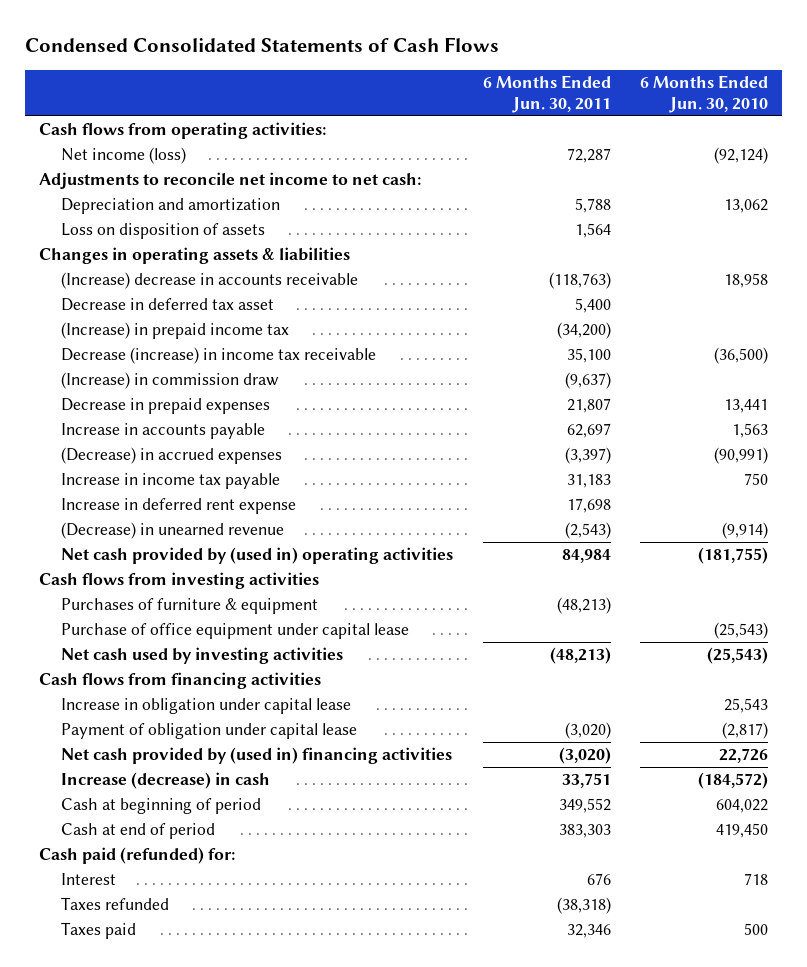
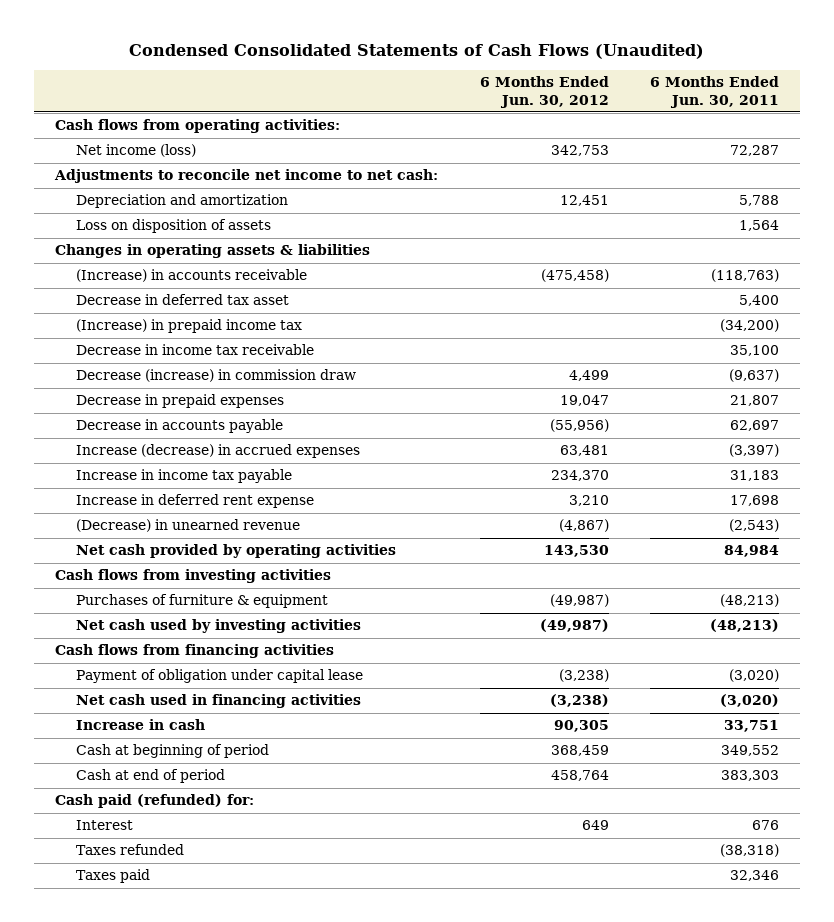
[24,36,499,52] Condensed Consolidated Statements of Cash Flows -> [129,43,705,59] Condensed Consolidated Statements of Cash Flows (Unaudited)
[639,75,768,113] 6 Months Ended Jun. 30, 2010 -> none
none -> [479,76,609,108] 6 Months Ended Jun. 30, 2012
[61,272,359,290] (Increase) decrease in accounts receivable -> [76,269,308,283] (Increase) in accounts receivable
[61,347,377,365] Decrease (increase) in income tax receivable -> [76,344,315,356] Decrease in income tax receivable
[61,372,280,390] (Increase) in commission draw -> [76,369,357,383] Decrease (increase) in commission draw
[61,423,266,440] Increase in accounts payable -> [76,419,284,434] Decrease in accounts payable
[61,447,283,465] (Decrease) in accrued expenses -> [76,444,361,459] Increase (decrease) in accrued expenses
[61,547,454,565] Net cash provided by (used in) operating activities -> [76,544,397,559] Net cash provided by operating activities
[61,623,410,640] Purchase of office equipment under capital lease -> none
[61,698,352,715] Increase in obligation under capital lease -> none
[61,747,453,765] Net cash provided by (used in) financing activities -> [76,694,362,709] Net cash used in financing activities
[61,772,271,790] Increase (decrease) in cash -> [76,719,206,731] Increase in cash

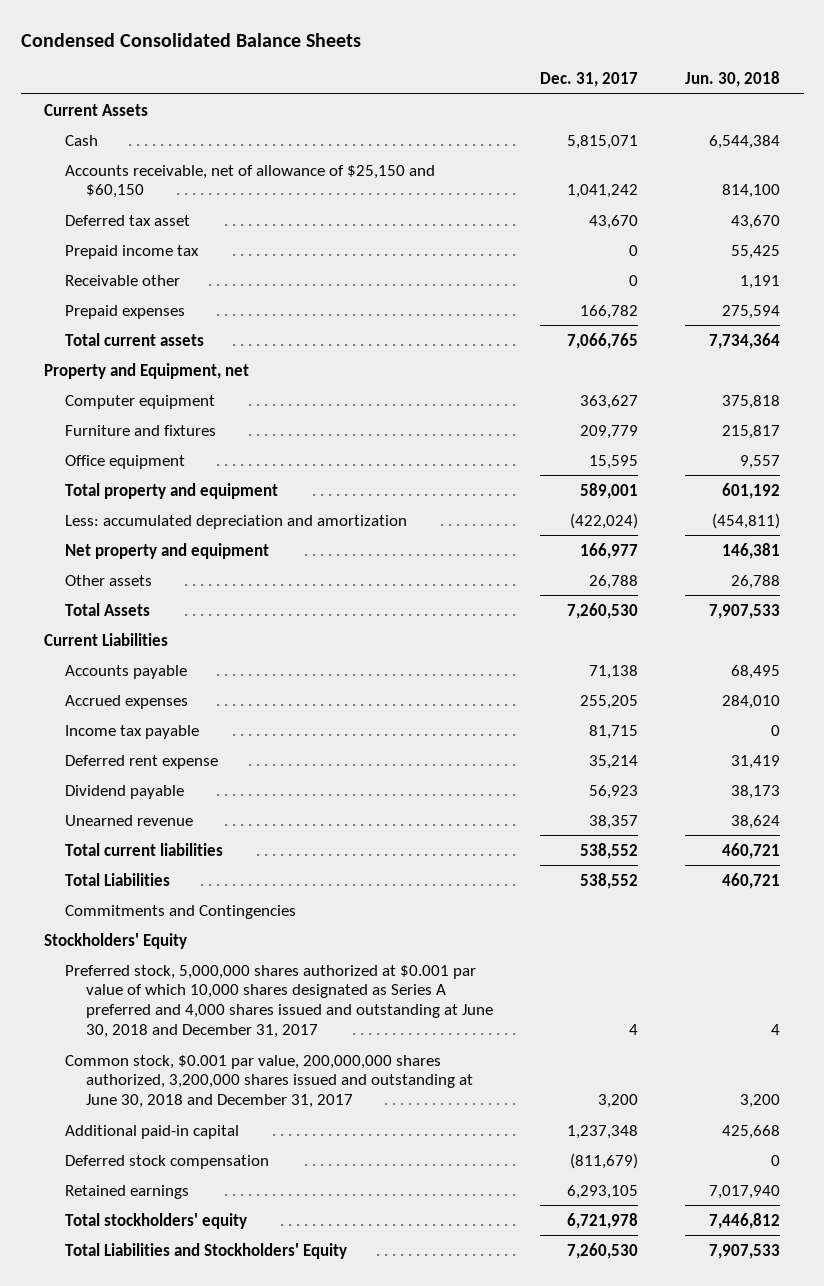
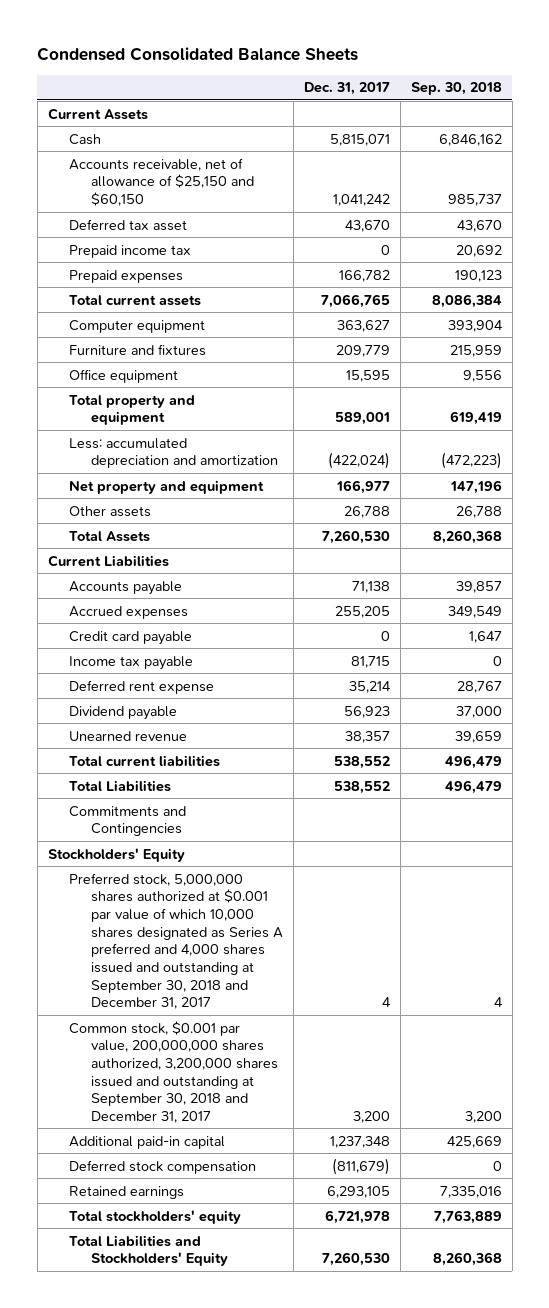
[685,71,781,88] Jun. 30, 2018 -> none
none -> [410,82,502,96] Sep. 30, 2018
[65,274,181,286] Receivable other -> none
[44,362,250,379] Property and Equipment, net -> none
none -> [69,630,193,645] Credit card payable
[65,964,493,1039] Preferred stock, 5,000,000 shares authorized at $0.001 par value of which 10,000 shares designated as Series A preferred and 4,000 shares issued and outstanding at June 30, 2018 and December 31, 2017 -> [69,872,283,1010] Preferred stock, 5,000,000 shares authorized at $0.001 par value of which 10,000 shares designated as Series A preferred and 4,000 shares issued and outstanding at September 30, 2018 and December 31, 2017
[65,1054,473,1109] Common stock, $0.001 par value, 200,000,000 shares authorized, 3,200,000 shares issued and outstanding at June 30, 2018 and December 31, 2017 -> [69,1020,278,1123] Common stock, $0.001 par value, 200,000,000 shares authorized, 3,200,000 shares issued and outstanding at September 30, 2018 and December 31, 2017

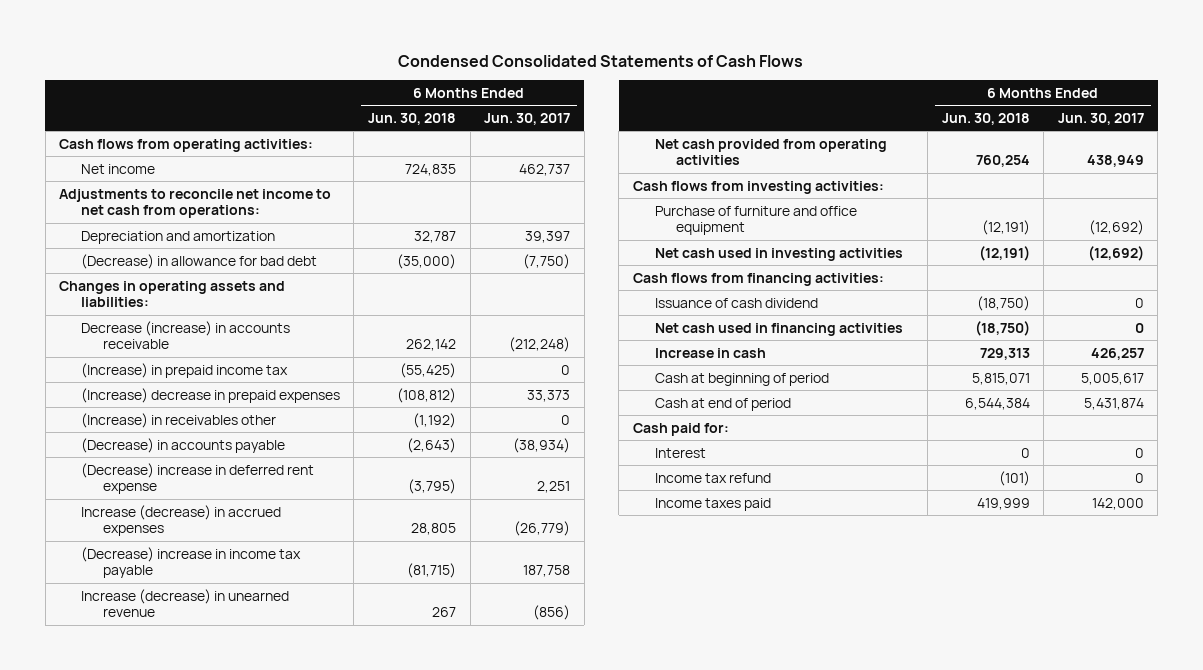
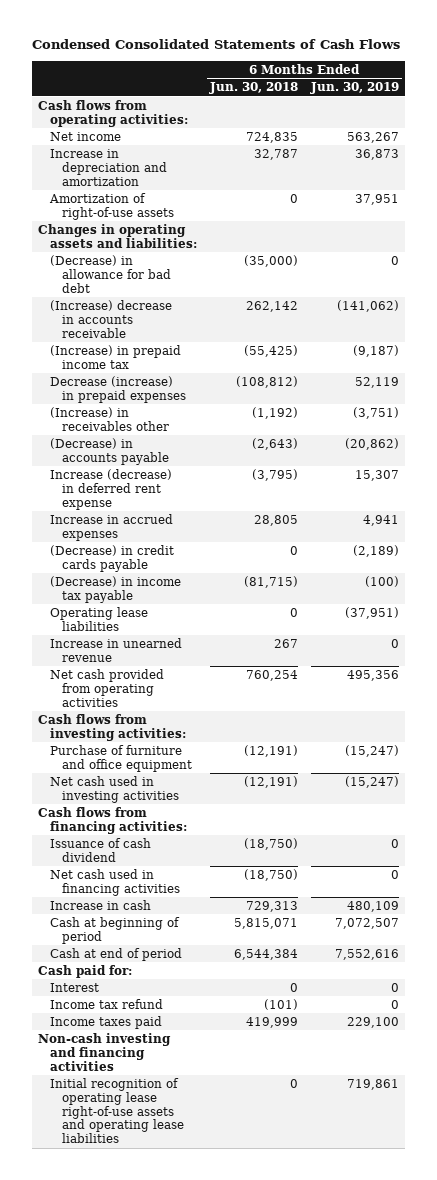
[484,112,571,125] Jun. 30, 2017 -> none
none -> [309,82,399,95] Jun. 30, 2019
[59,188,332,219] Adjustments to reconcile net income to net cash from operations: -> none
[80,230,275,244] Depreciation and amortization -> [49,148,167,186] Increase in depreciation and amortization
none -> [48,192,174,220] Amortization of right-of-use assets
[80,253,317,269] (Decrease) in allowance for bad debt -> [49,254,171,293] (Decrease) in allowance for bad debt
[80,320,290,350] Decrease (increase) in accounts receivable -> [49,299,172,338] (Increase) decrease in accounts receivable
[80,387,340,403] (Increase) decrease in prepaid expenses -> [49,375,186,403] Decrease (increase) in prepaid expenses
[80,462,314,495] (Decrease) increase in deferred rent expense -> [49,468,172,510] Increase (decrease) in deferred rent expense
[80,504,281,537] Increase (decrease) in accrued expenses -> [49,513,173,541] Increase in accrued expenses
none -> [49,544,174,572] (Decrease) in credit cards payable
[80,546,301,579] (Decrease) increase in income tax payable -> [49,575,181,603] (Decrease) in income tax payable
none -> [49,606,148,631] Operating lease liabilities
[80,588,289,618] Increase (decrease) in unearned revenue -> [49,637,182,662] Increase in unearned revenue
none -> [38,1032,172,1071] Non-cash investing and financing activities
none -> [49,1077,184,1144] Initial recognition of operating lease right-of-use assets and operating lease liabilities

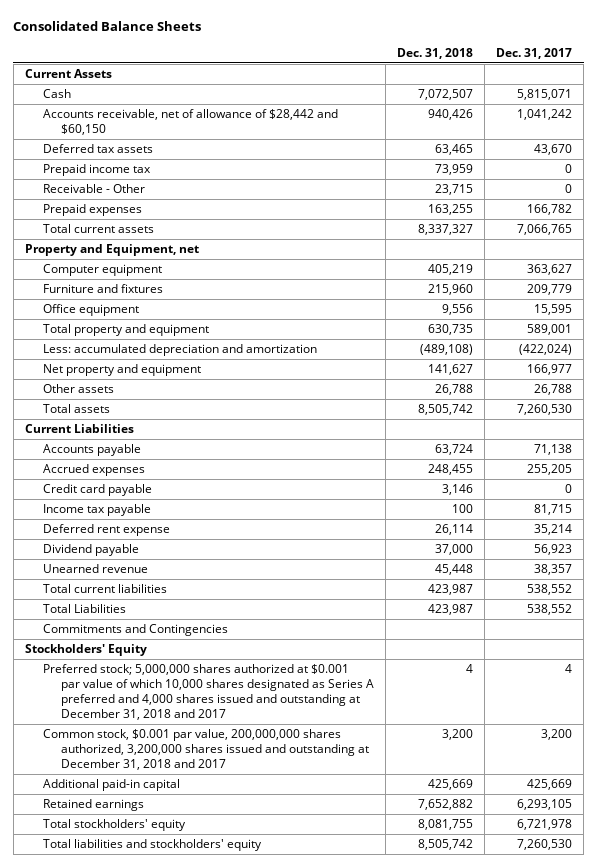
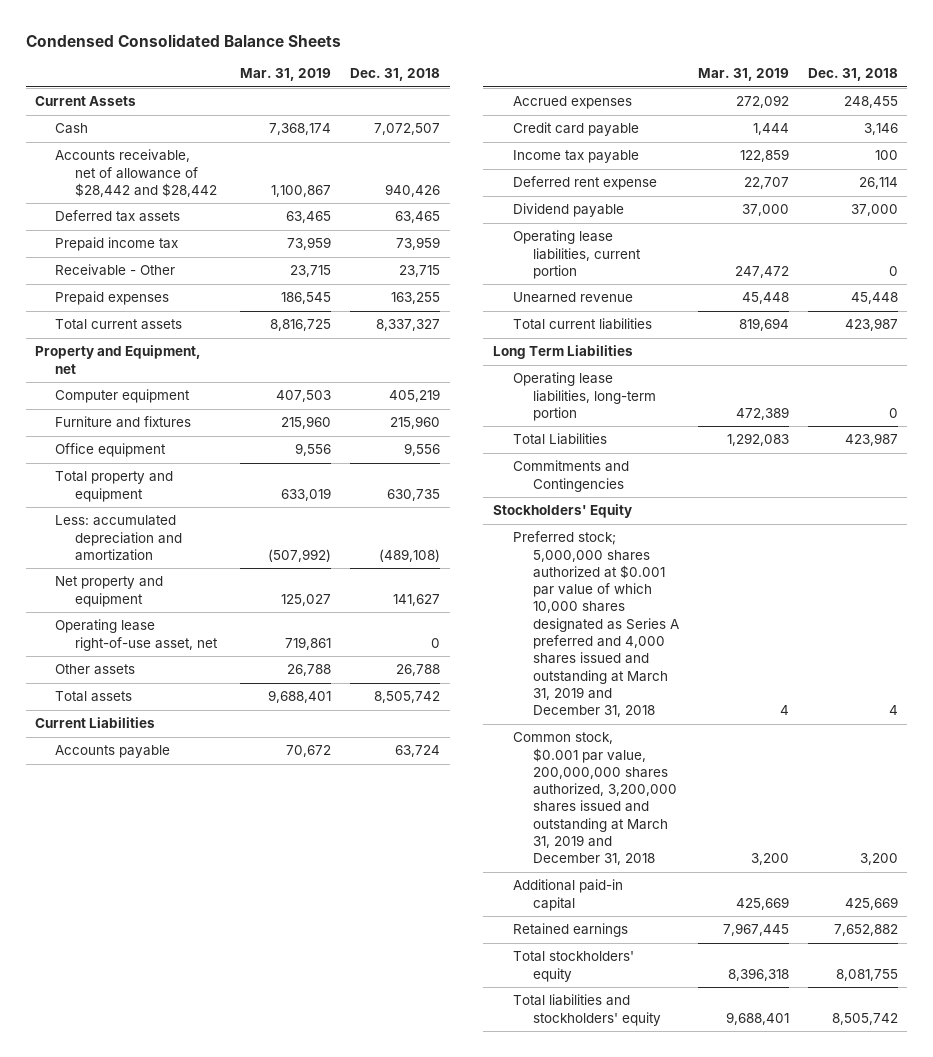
[13,21,202,32] Consolidated Balance Sheets -> [25,33,341,47] Condensed Consolidated Balance Sheets
[496,47,573,59] Dec. 31, 2017 -> none
none -> [240,68,332,82] Mar. 31, 2019
[42,109,338,136] Accounts receivable, net of allowance of $28,442 and $60,150 -> [55,149,218,197] Accounts receivable, net of allowance of $28,442 and $28,442
none -> [55,619,219,651] Operating lease right-of-use asset, net
none -> [512,230,641,279] Operating lease liabilities, current portion
none -> [492,345,633,360] Long Term Liabilities
none -> [512,372,656,421] Operating lease liabilities, long-term portion
[42,664,374,720] Preferred stock; 5,000,000 shares authorized at $0.001 par value of which 10,000 shares designated as Series A preferred and 4,000 shares issued and outstanding at December 31, 2018 and 2017 -> [512,531,679,718] Preferred stock; 5,000,000 shares authorized at $0.001 par value of which 10,000 shares designated as Series A preferred and 4,000 shares issued and outstanding at March 31, 2019 and December 31, 2018
[42,729,369,770] Common stock, $0.001 par value, 200,000,000 shares authorized, 3,200,000 shares issued and outstanding at December 31, 2018 and 2017 -> [512,732,677,866] Common stock, $0.001 par value, 200,000,000 shares authorized, 3,200,000 shares issued and outstanding at March 31, 2019 and December 31, 2018

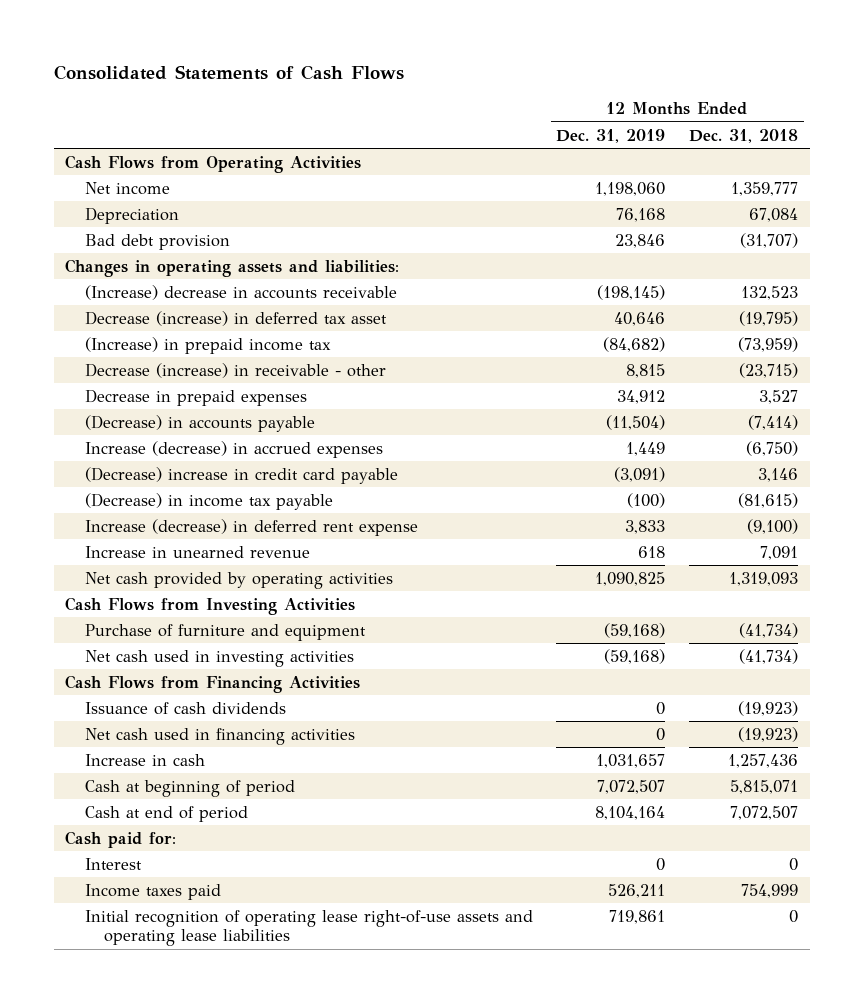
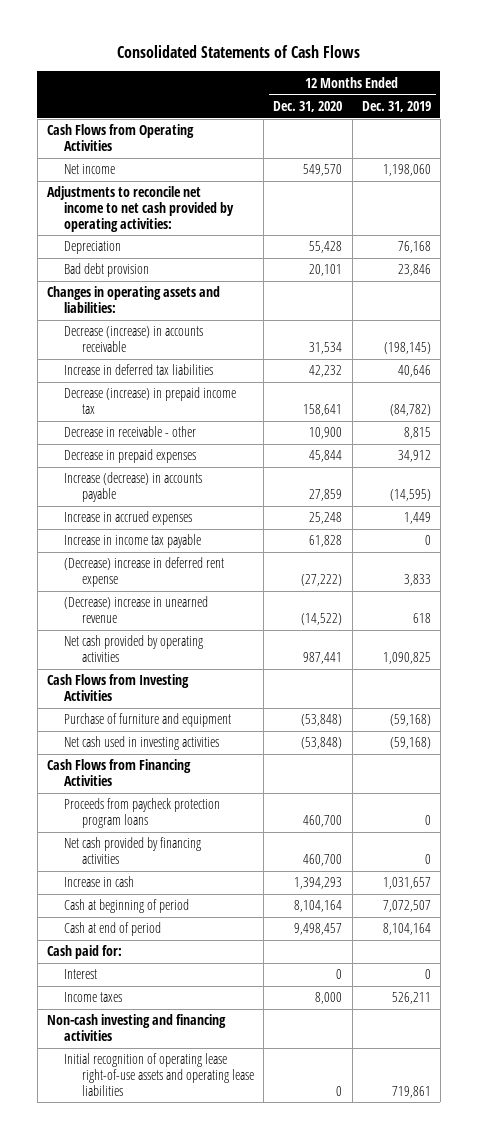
[689,128,799,143] Dec. 31, 2018 -> none
none -> [273,100,343,112] Dec. 31, 2020
none -> [46,186,235,232] Adjustments to reconcile net income to net cash provided by operating activities:
[84,284,397,300] (Increase) decrease in accounts receivable -> [64,326,204,353] Decrease (increase) in accounts receivable
[84,310,387,326] Decrease (increase) in deferred tax asset -> [64,364,214,376] Increase in deferred tax liabilities
[84,336,331,354] (Increase) in prepaid income tax -> [64,387,237,415] Decrease (increase) in prepaid income tax
[603,336,666,352] (84,682) -> [389,404,431,417] (84,782)
[84,362,386,378] Decrease (increase) in receivable - other -> [64,426,197,438] Decrease in receivable - other
[84,466,398,484] (Decrease) increase in credit card payable -> none
[84,414,315,432] (Decrease) in accounts payable -> [64,472,203,503] Increase (decrease) in accounts payable
[606,414,666,430] (11,504) -> [389,489,431,502] (14,595)
[84,440,383,458] Increase (decrease) in accrued expenses -> [64,511,193,526] Increase in accrued expenses
[84,492,333,510] (Decrease) in income tax payable -> [64,534,202,549] Increase in income tax payable
[627,492,666,508] (100) -> [424,535,431,546] 0
[84,518,418,536] Increase (decrease) in deferred rent expense -> [64,557,225,588] (Decrease) increase in deferred rent expense
[84,545,310,558] Increase in unearned revenue -> [64,596,209,624] (Decrease) increase in unearned revenue
[84,701,286,715] Issuance of cash dividends -> none
none -> [64,798,221,829] Proceeds from paycheck protection program loans
[84,727,355,745] Net cash used in financing activities -> [64,837,202,865] Net cash provided by financing activities
[84,883,221,900] Income taxes paid -> [64,992,123,1003] Income taxes
none -> [46,1014,226,1042] Non-cash investing and financing activities

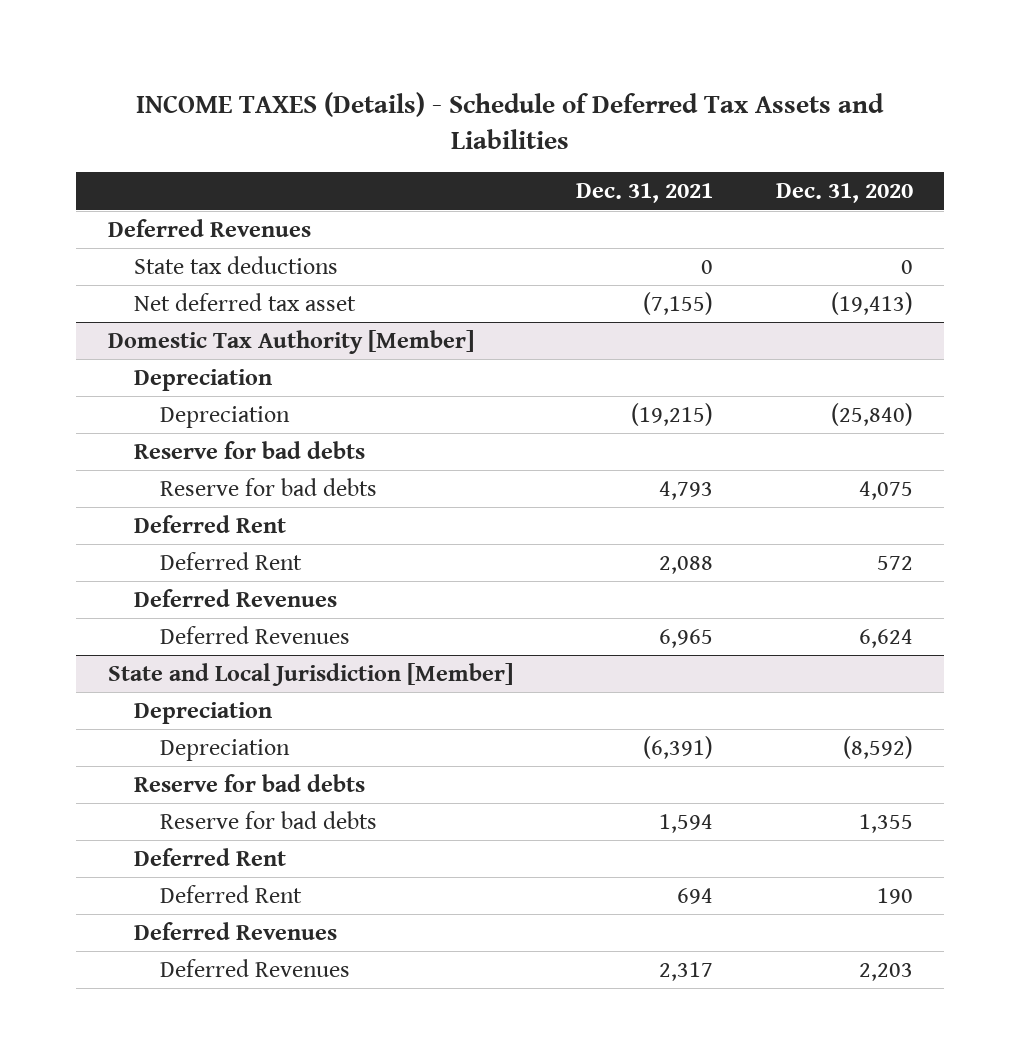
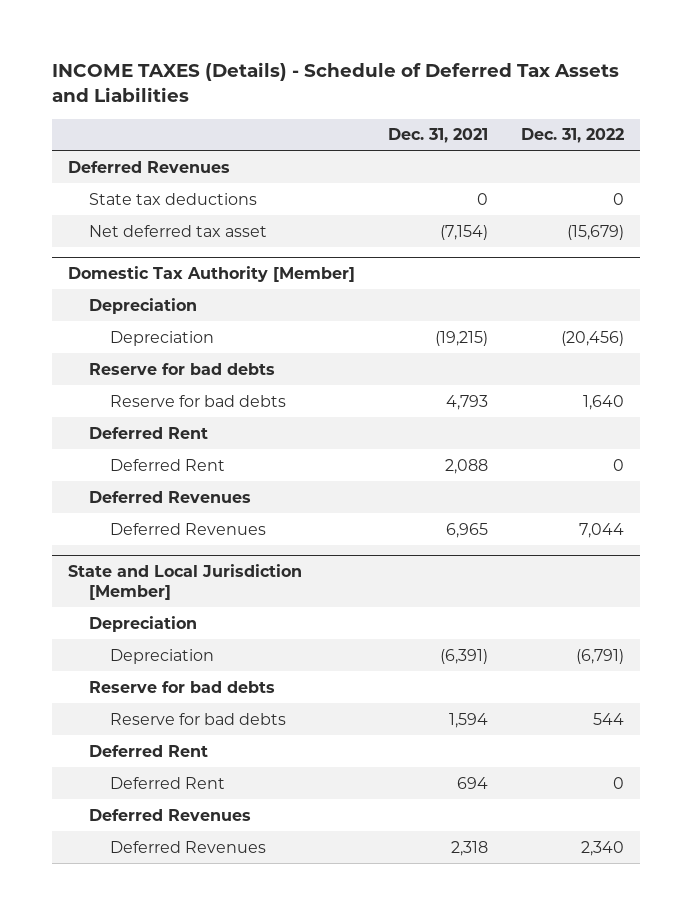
[775,183,913,204] Dec. 31, 2020 -> none
none -> [520,128,624,144] Dec. 31, 2022
[642,292,713,316] (7,155) -> [439,224,488,240] (7,154)
[658,962,713,982] 2,317 -> [450,840,488,856] 2,318

